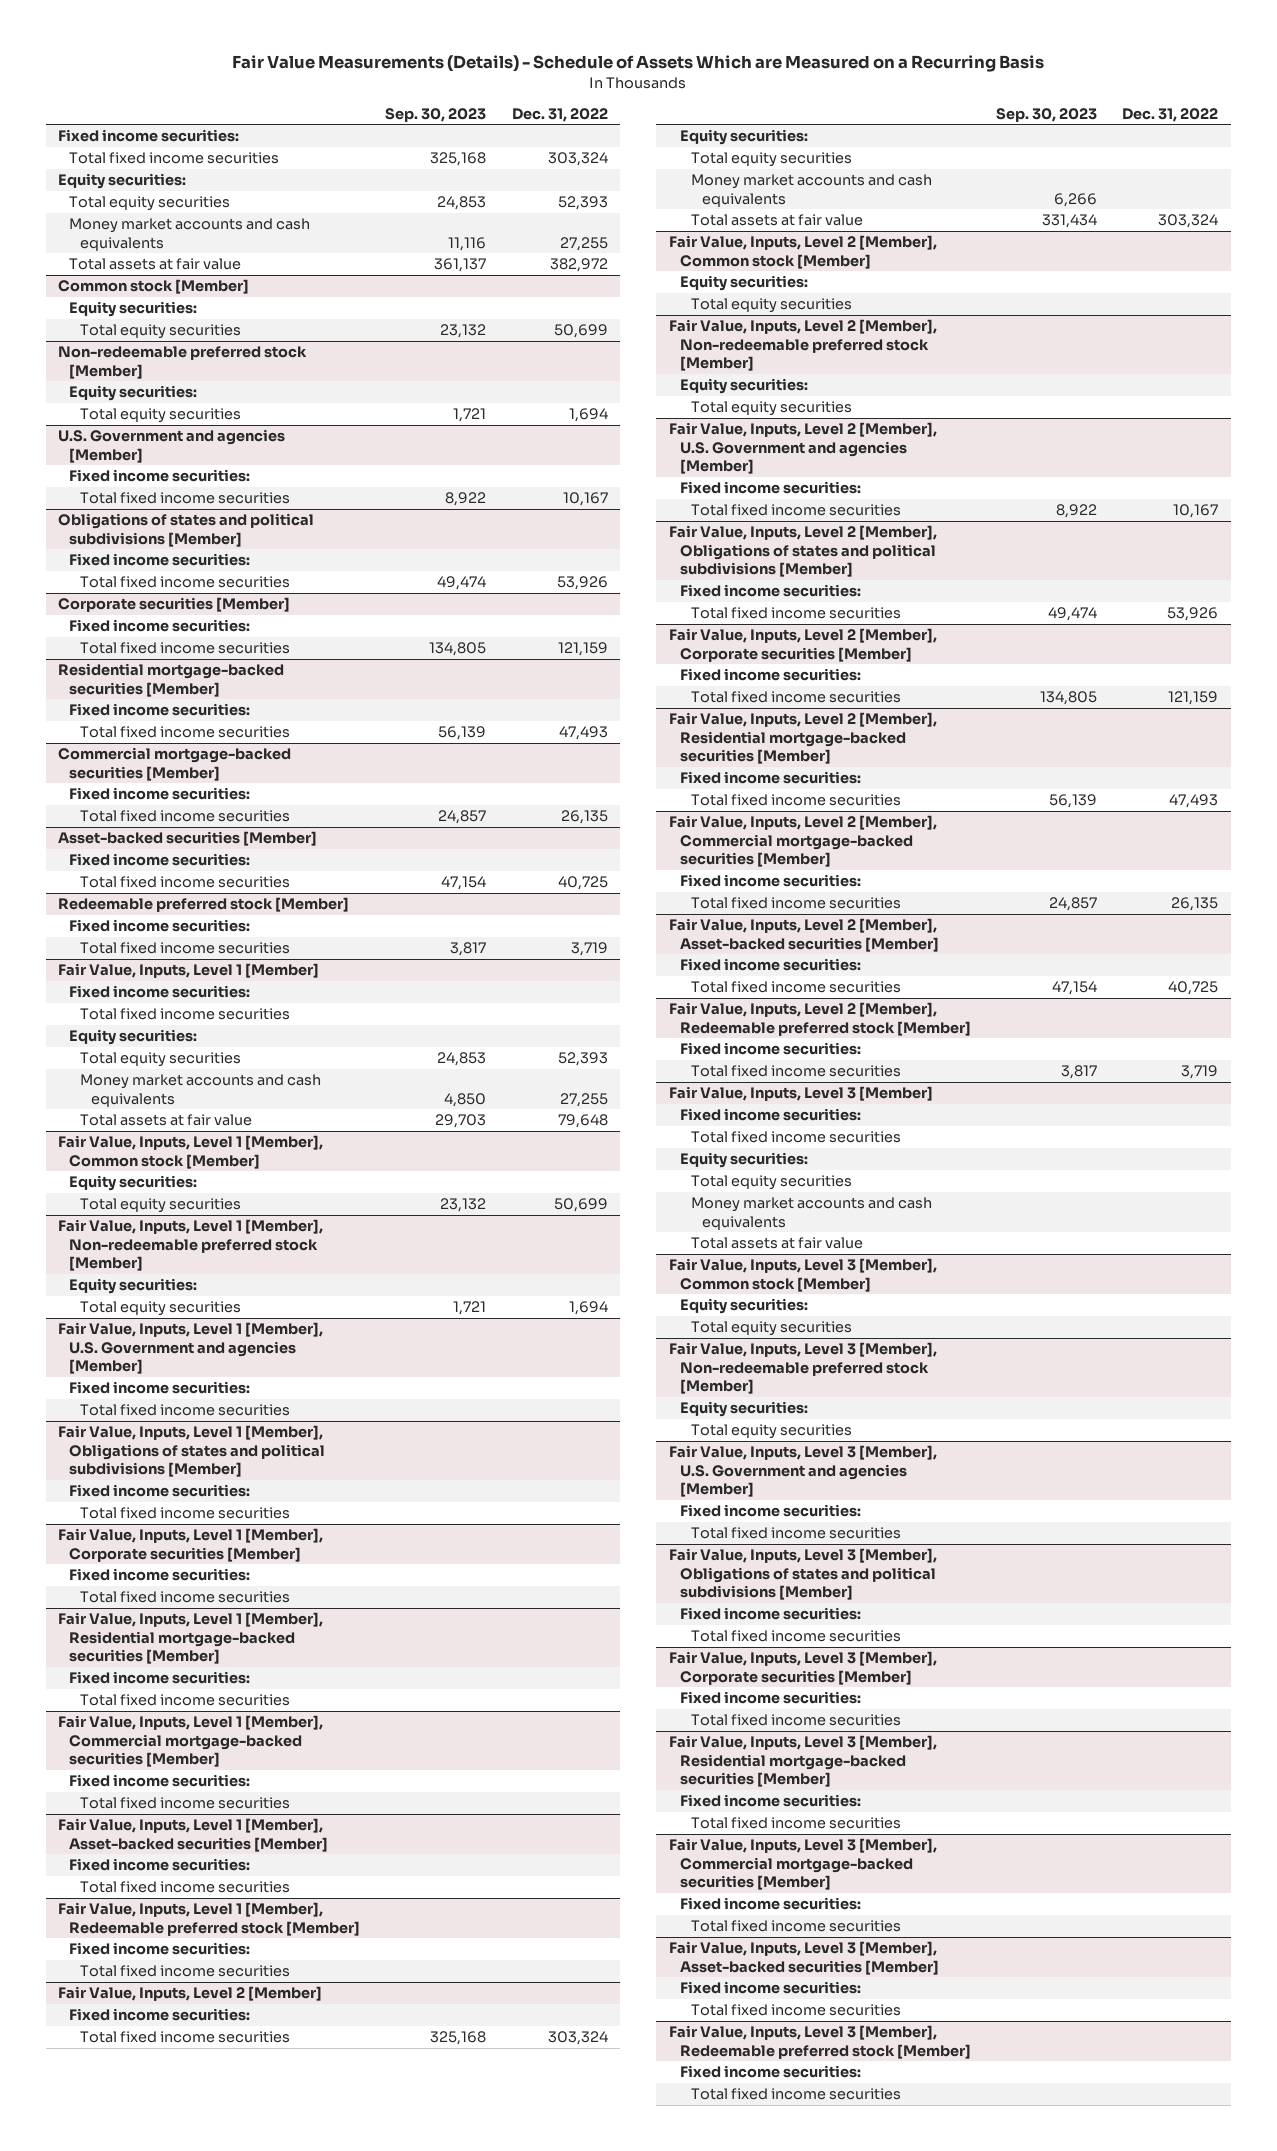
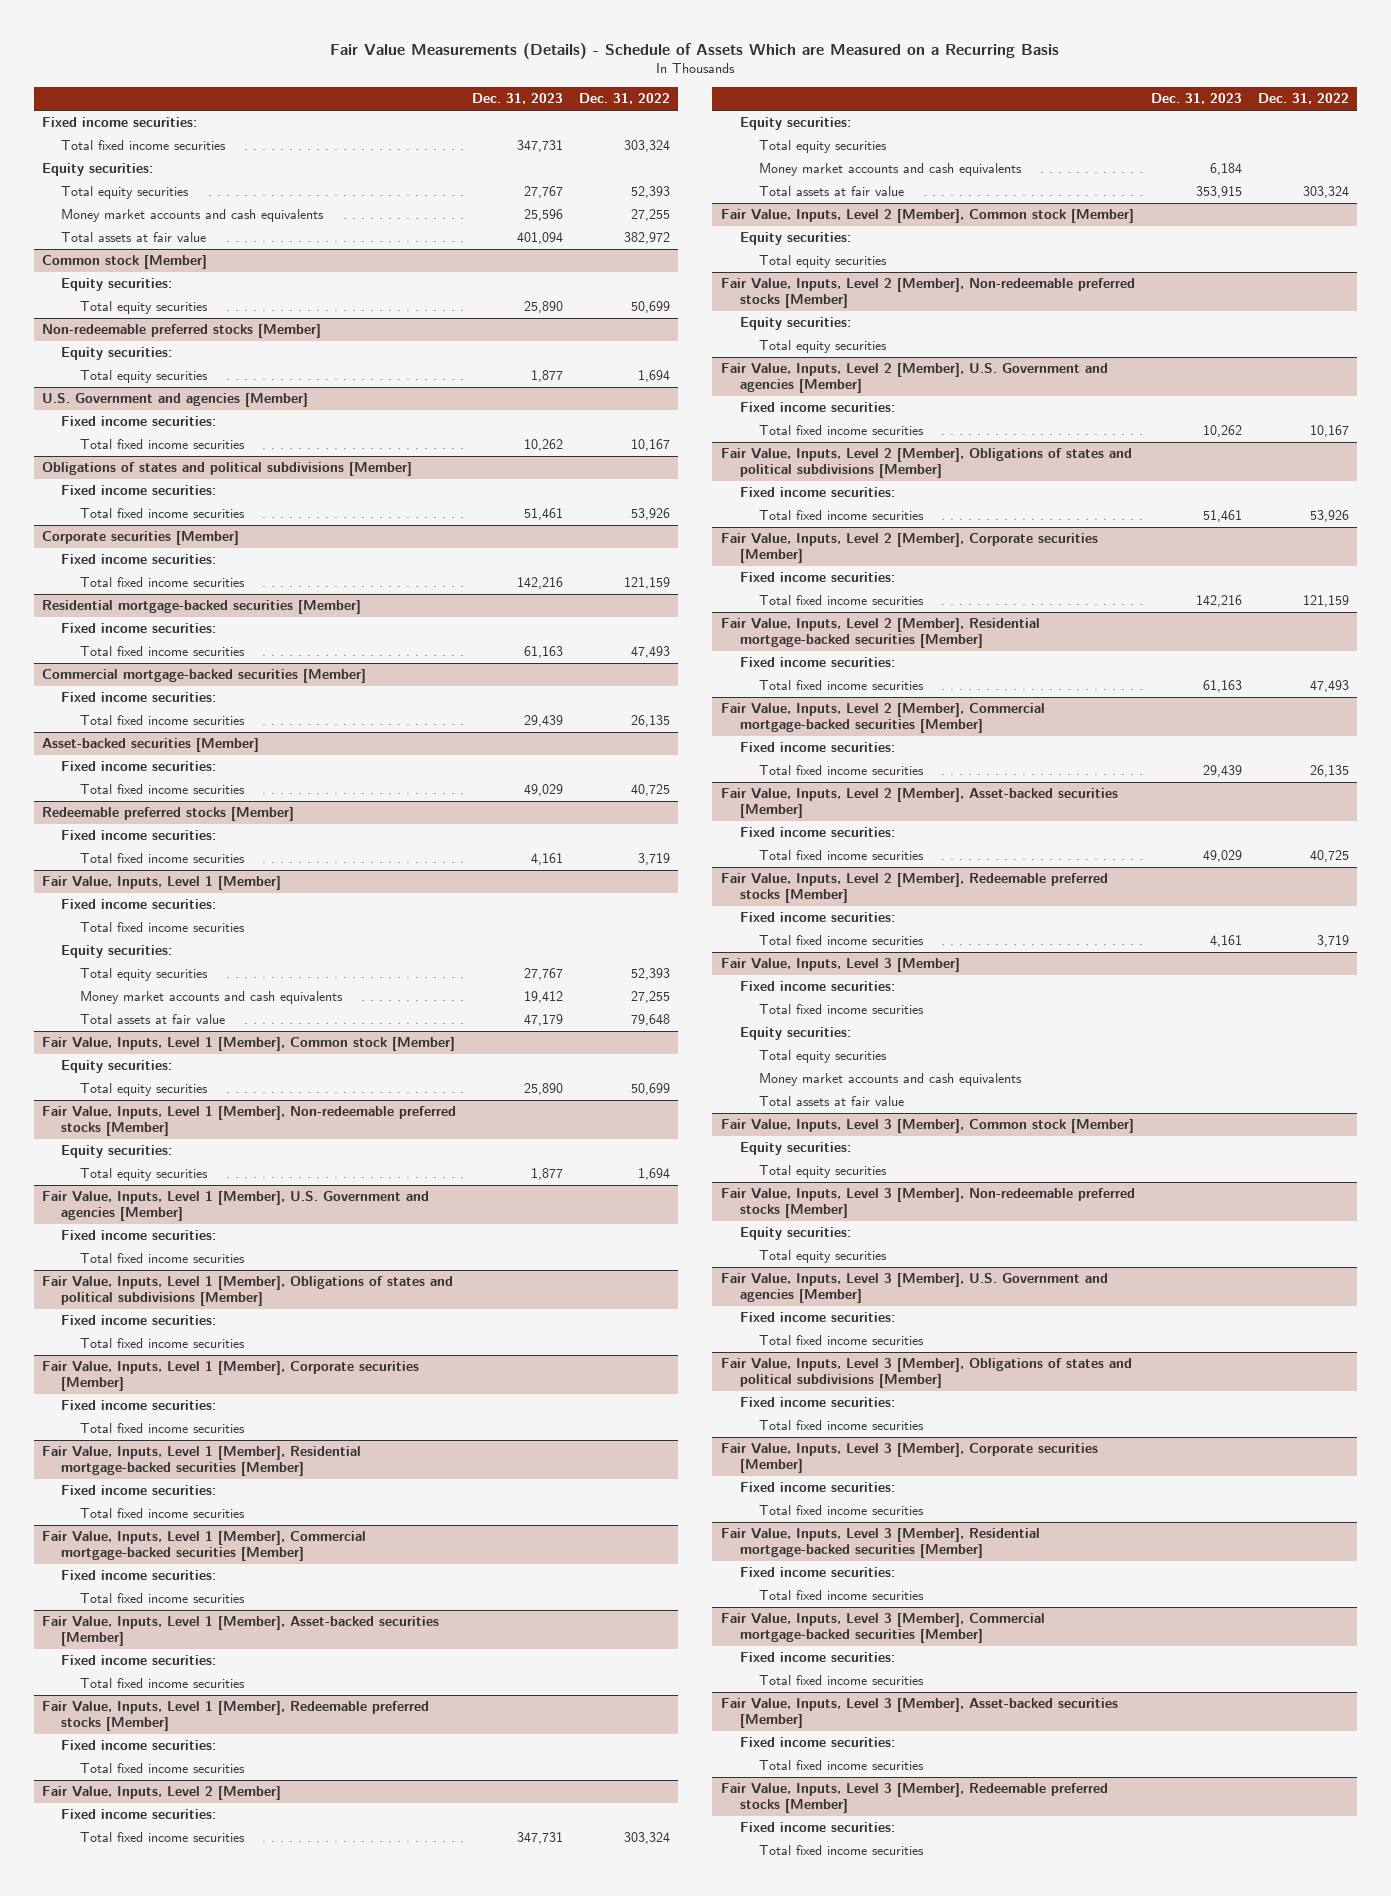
[385,107,487,122] Sep. 30, 2023 -> none
none -> [472,93,564,105] Dec. 31, 2023
[58,346,308,379] Non-redeemable preferred stock [Member] -> [41,324,321,339] Non-redeemable preferred stocks [Member]
[58,897,350,913] Redeemable preferred stock [Member] -> [41,807,294,822] Redeemable preferred stocks [Member]
[58,1219,324,1271] Fair Value, Inputs, Level 1 [Member], Non-redeemable preferred stock [Member] -> [41,1106,456,1137] Fair Value, Inputs, Level 1 [Member], Non-redeemable preferred stocks [Member]
[58,1902,361,1936] Fair Value, Inputs, Level 1 [Member], Redeemable preferred stock [Member] -> [41,1701,429,1732] Fair Value, Inputs, Level 1 [Member], Redeemable preferred stocks [Member]
[668,319,937,371] Fair Value, Inputs, Level 2 [Member], Non-redeemable preferred stock [Member] -> [720,278,1135,309] Fair Value, Inputs, Level 2 [Member], Non-redeemable preferred stocks [Member]
[668,1002,971,1036] Fair Value, Inputs, Level 2 [Member], Redeemable preferred stock [Member] -> [720,873,1108,904] Fair Value, Inputs, Level 2 [Member], Redeemable preferred stocks [Member]
[668,1342,937,1394] Fair Value, Inputs, Level 3 [Member], Non-redeemable preferred stock [Member] -> [720,1188,1135,1219] Fair Value, Inputs, Level 3 [Member], Non-redeemable preferred stocks [Member]
[668,2025,971,2059] Fair Value, Inputs, Level 3 [Member], Redeemable preferred stock [Member] -> [720,1783,1108,1814] Fair Value, Inputs, Level 3 [Member], Redeemable preferred stocks [Member]

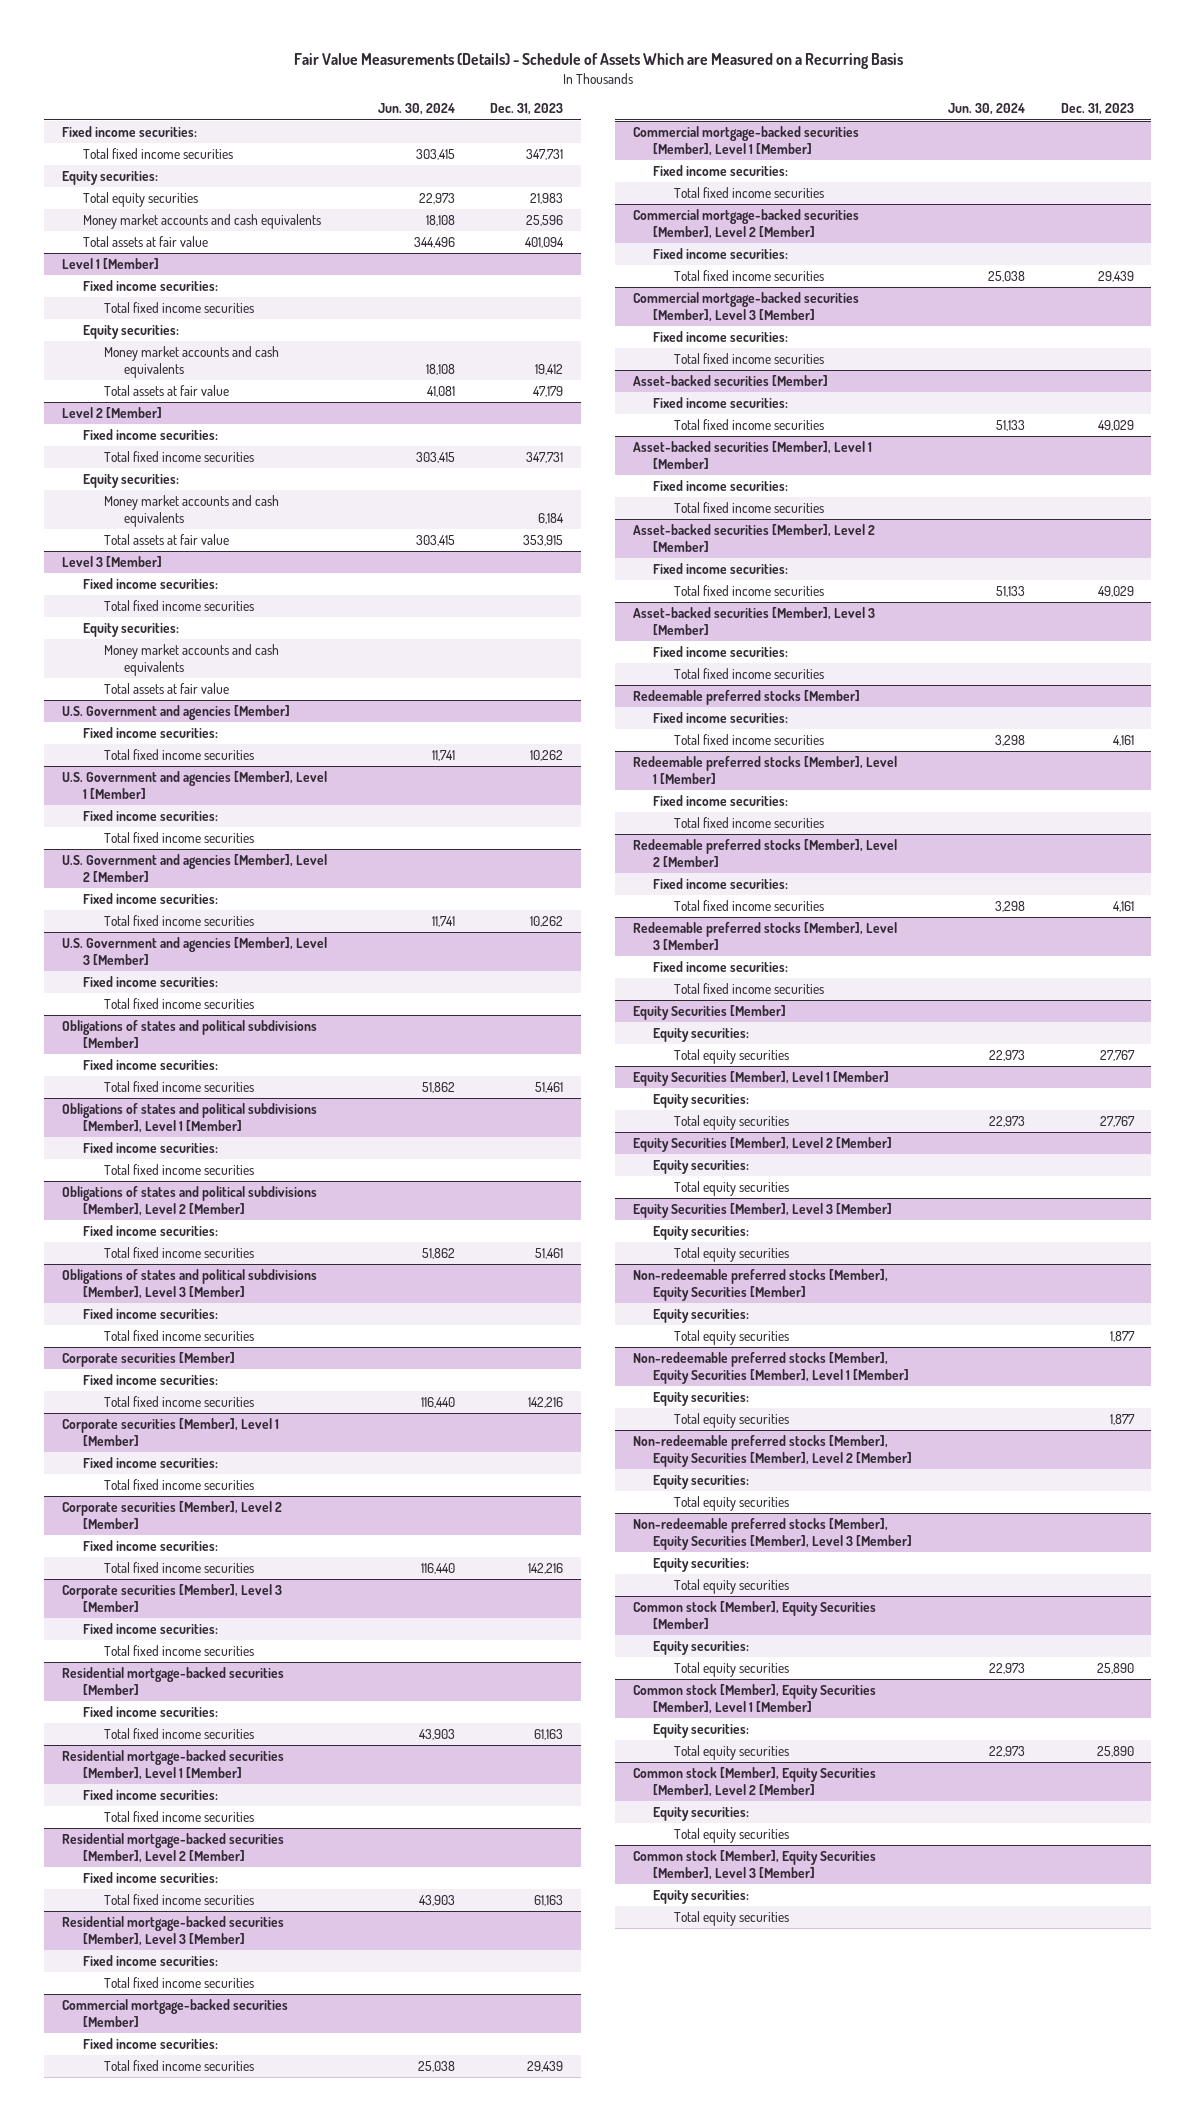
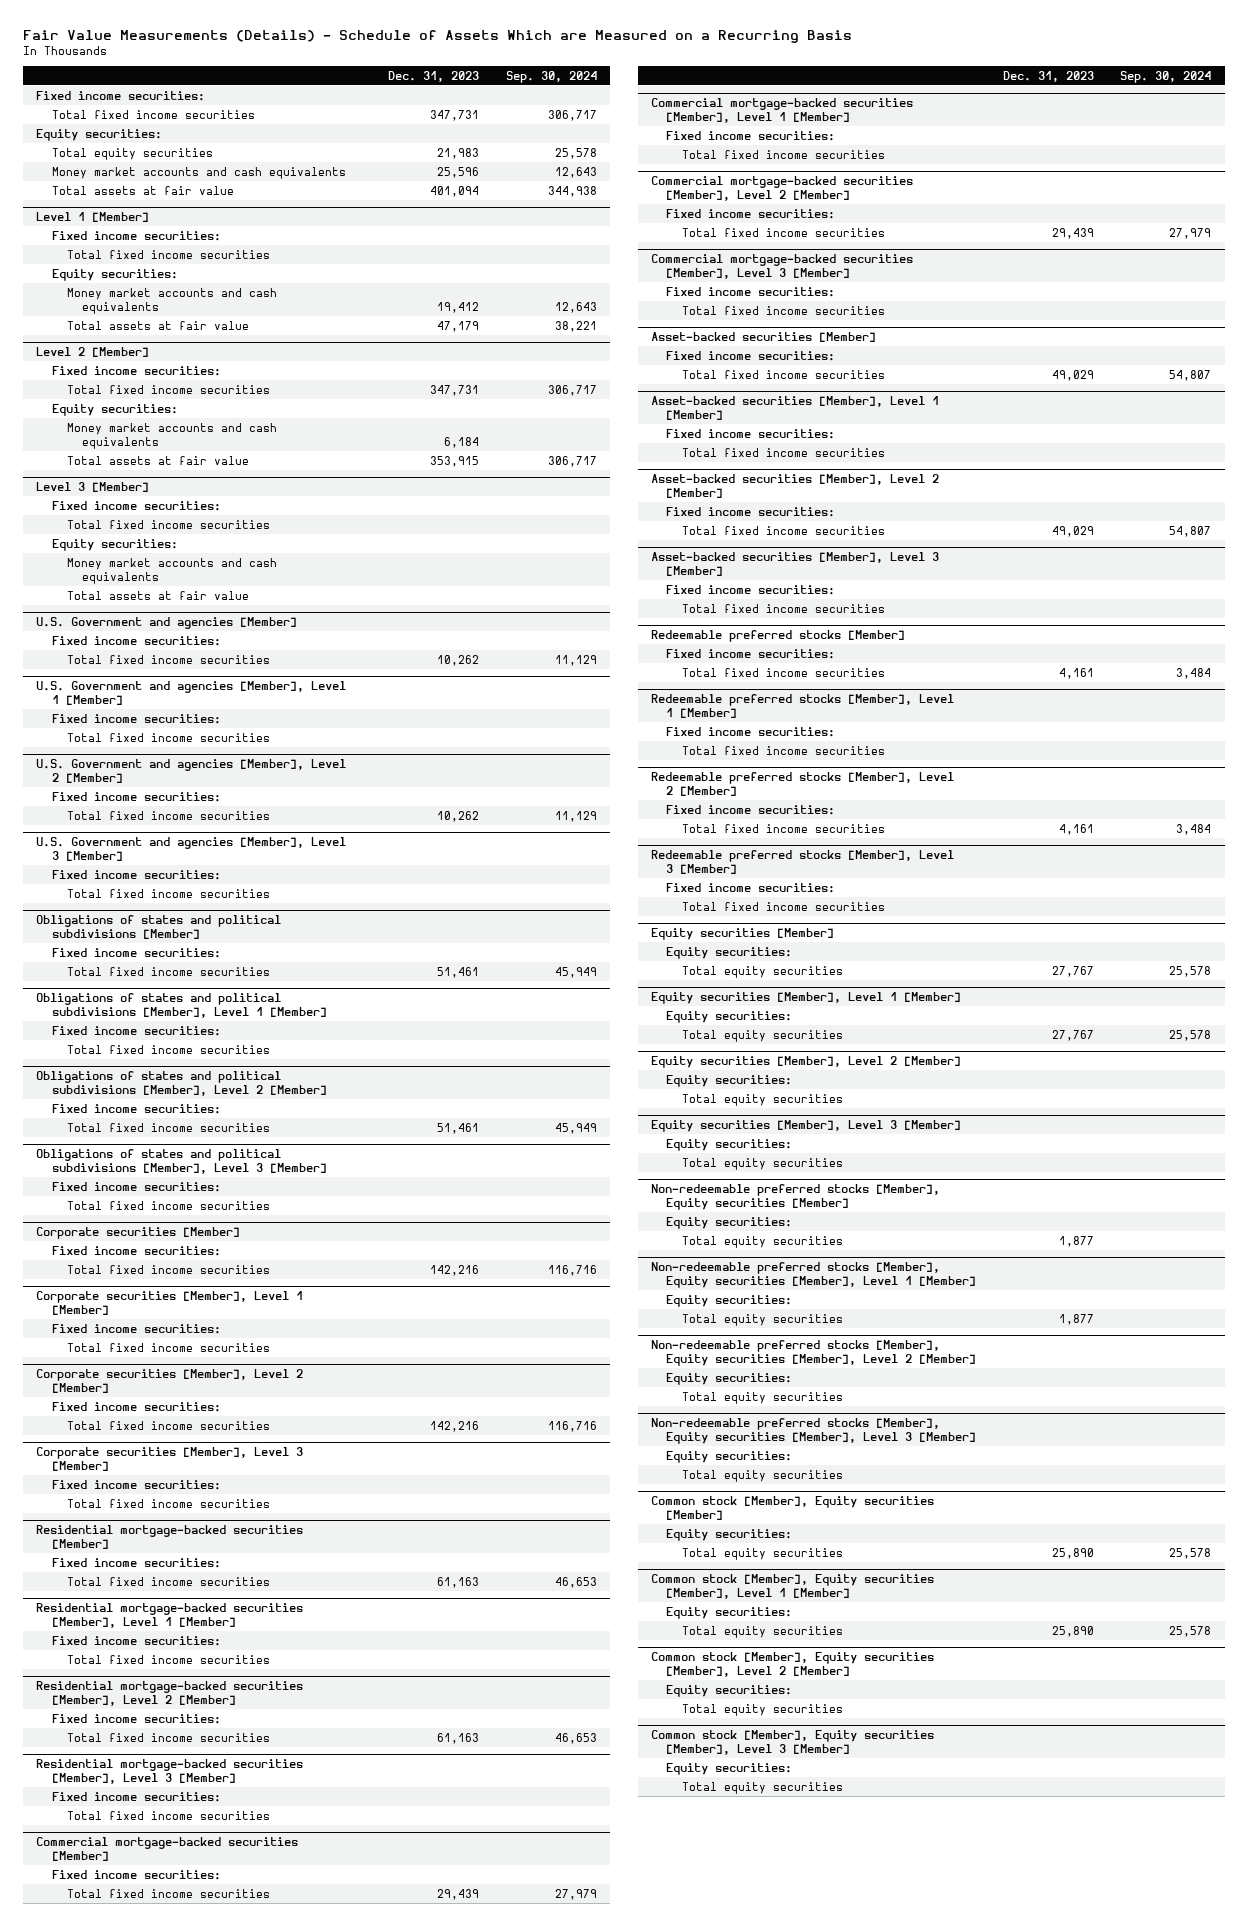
[377,103,455,116] Jun. 30, 2024 -> none
none -> [505,70,597,83] Sep. 30, 2024
[632,1005,786,1021] Equity Securities [Member] -> [650,927,834,940] Equity securities [Member]
[632,1071,889,1087] Equity Securities [Member], Level 1 [Member] -> [650,991,961,1004] Equity securities [Member], Level 1 [Member]
[632,1137,892,1153] Equity Securities [Member], Level 2 [Member] -> [650,1055,961,1068] Equity securities [Member], Level 2 [Member]
[632,1203,892,1219] Equity Securities [Member], Level 3 [Member] -> [650,1119,961,1132] Equity securities [Member], Level 3 [Member]
[632,1269,888,1302] Non-redeemable preferred stocks [Member], Equity Securities [Member] -> [650,1183,940,1211] Non-redeemable preferred stocks [Member], Equity securities [Member]
[632,1352,910,1385] Non-redeemable preferred stocks [Member], Equity Securities [Member], Level 1 [Member] -> [650,1261,977,1289] Non-redeemable preferred stocks [Member], Equity securities [Member], Level 1 [Member]
[632,1435,913,1468] Non-redeemable preferred stocks [Member], Equity Securities [Member], Level 2 [Member] -> [650,1339,977,1367] Non-redeemable preferred stocks [Member], Equity securities [Member], Level 2 [Member]
[632,1518,913,1551] Non-redeemable preferred stocks [Member], Equity Securities [Member], Level 3 [Member] -> [650,1417,977,1445] Non-redeemable preferred stocks [Member], Equity securities [Member], Level 3 [Member]
[632,1601,876,1630] Common stock [Member], Equity Securities [Member] -> [650,1495,934,1521] Common stock [Member], Equity securities [Member]
[632,1684,876,1715] Common stock [Member], Equity Securities [Member], Level 1 [Member] -> [650,1573,934,1600] Common stock [Member], Equity securities [Member], Level 1 [Member]
[632,1767,876,1798] Common stock [Member], Equity Securities [Member], Level 2 [Member] -> [650,1651,934,1678] Common stock [Member], Equity securities [Member], Level 2 [Member]
[632,1850,876,1881] Common stock [Member], Equity Securities [Member], Level 3 [Member] -> [650,1729,934,1756] Common stock [Member], Equity securities [Member], Level 3 [Member]

